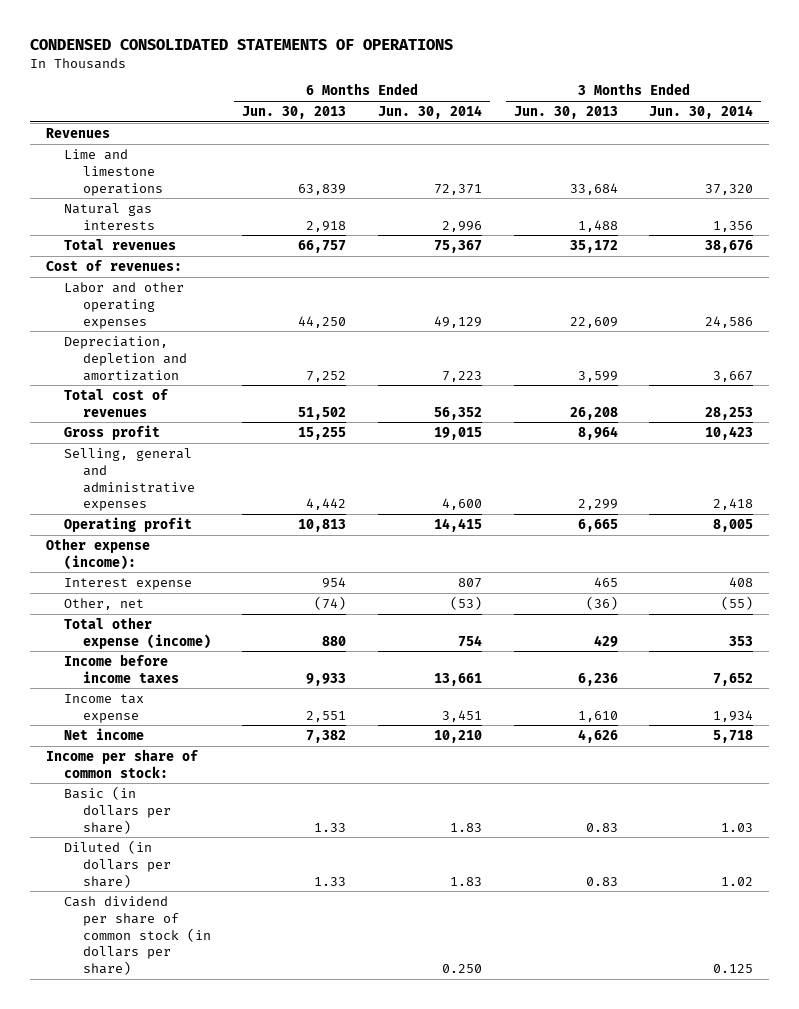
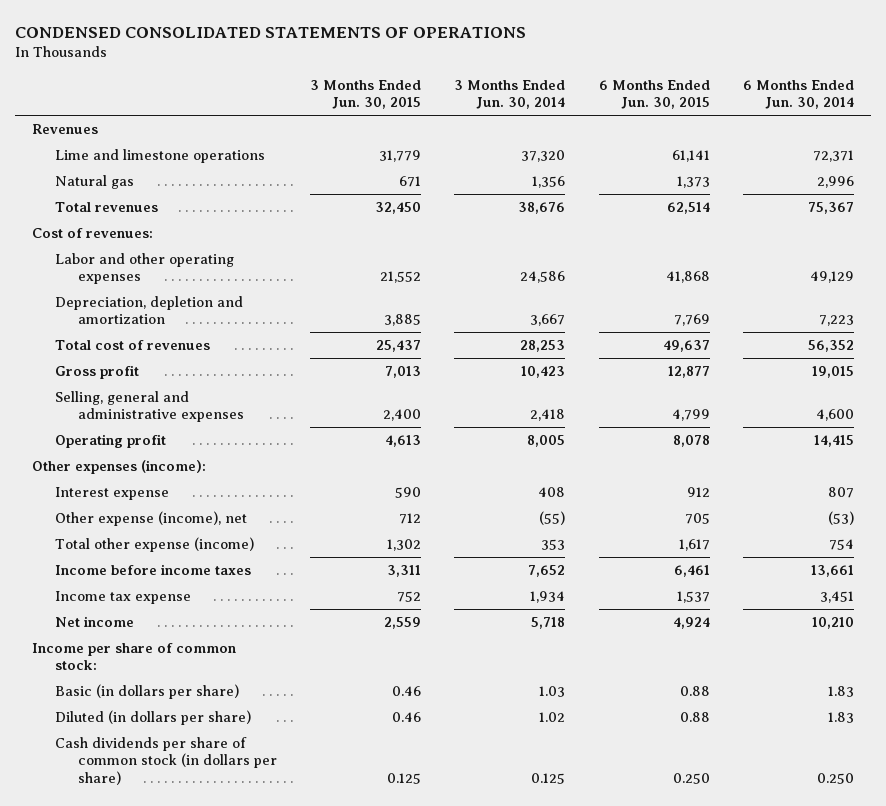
[242,105,347,119] Jun. 30, 2013 -> none
[513,105,618,119] Jun. 30, 2013 -> none
none -> [310,79,422,110] 3 Months Ended Jun. 30, 2015
none -> [598,79,710,110] 6 Months Ended Jun. 30, 2015
[64,202,155,230] Natural gas interests -> [54,175,134,190] Natural gas
[45,537,150,570] Other expense (income): -> [31,460,206,475] Other expenses (income):
[64,597,145,610] Other, net -> [54,511,247,527] Other expense (income), net
[64,895,211,976] Cash dividend per share of common stock (in dollars per share) -> [54,737,277,785] Cash dividends per share of common stock (in dollars per share)

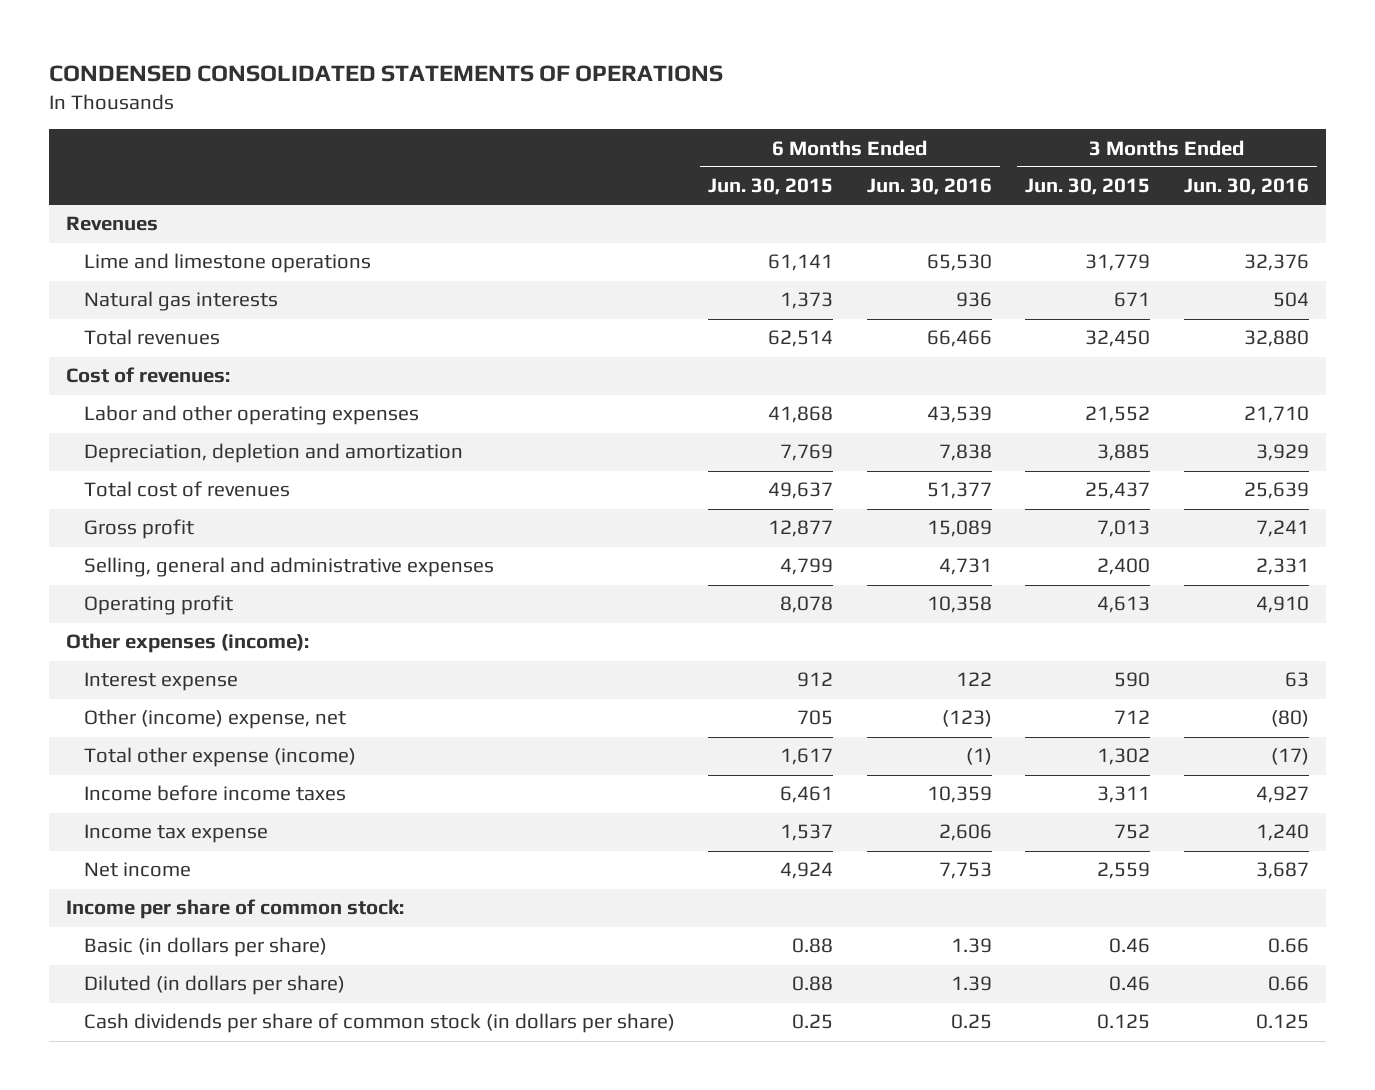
[454,79,566,110] 3 Months Ended Jun. 30, 2014 -> none
[743,79,855,110] 6 Months Ended Jun. 30, 2014 -> none
none -> [866,178,992,196] Jun. 30, 2016
none -> [1183,178,1309,196] Jun. 30, 2016
[54,175,134,190] Natural gas -> [83,291,278,312] Natural gas interests
[54,511,247,527] Other expense (income), net -> [83,709,346,730] Other (income) expense, net
[672,772,710,784] 0.250 -> [792,1014,834,1030] 0.25

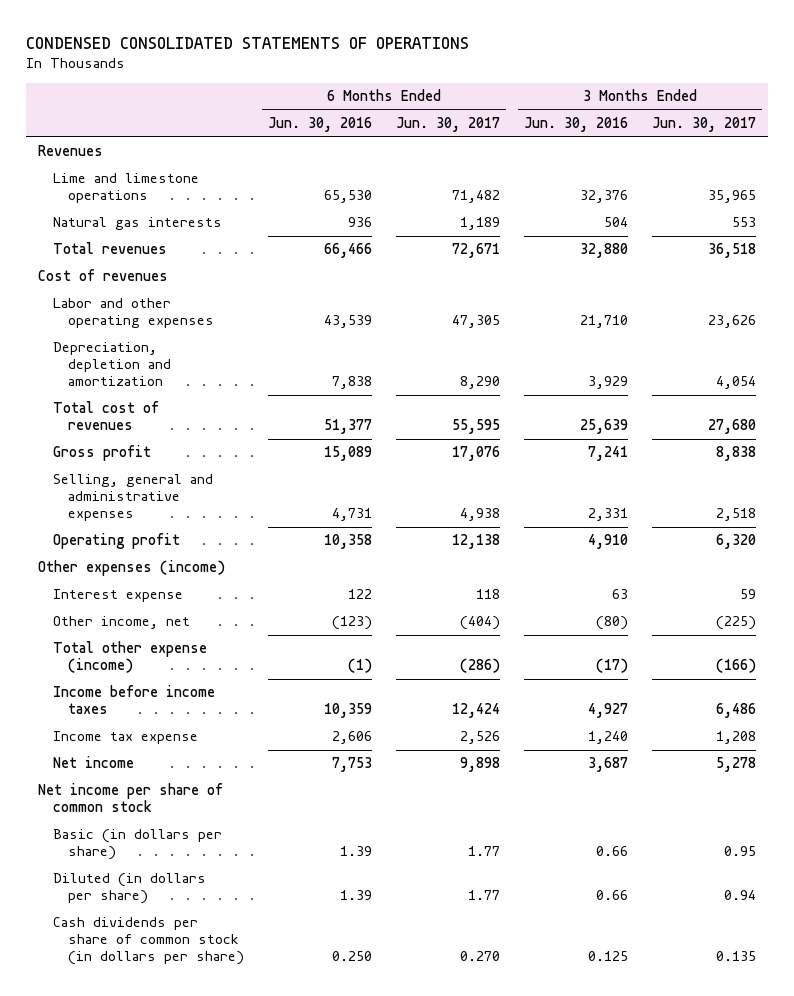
[708,178,834,196] Jun. 30, 2015 -> none
[1025,178,1151,196] Jun. 30, 2015 -> none
none -> [396,117,501,133] Jun. 30, 2017
none -> [652,117,757,133] Jun. 30, 2017
[66,367,231,384] Cost of revenues: -> [38,269,169,282] Cost of revenues
[66,633,310,654] Other expenses (income): -> [38,560,226,577] Other expenses (income)
[83,709,346,730] Other (income) expense, net -> [53,616,191,630] Other income, net
[66,899,405,920] Income per share of common stock: -> [38,783,224,813] Net income per share of common stock
[950,1014,992,1030] 0.25 -> [332,951,373,962] 0.250

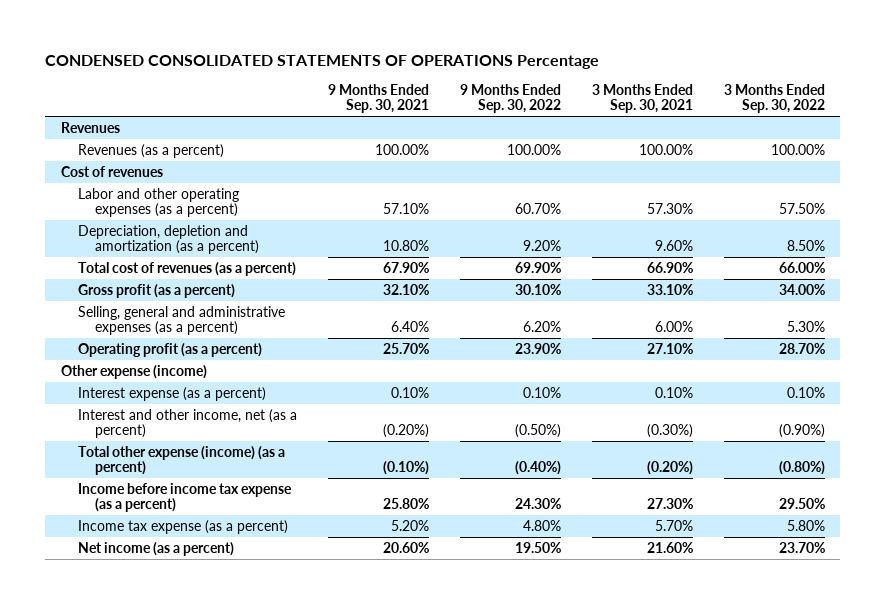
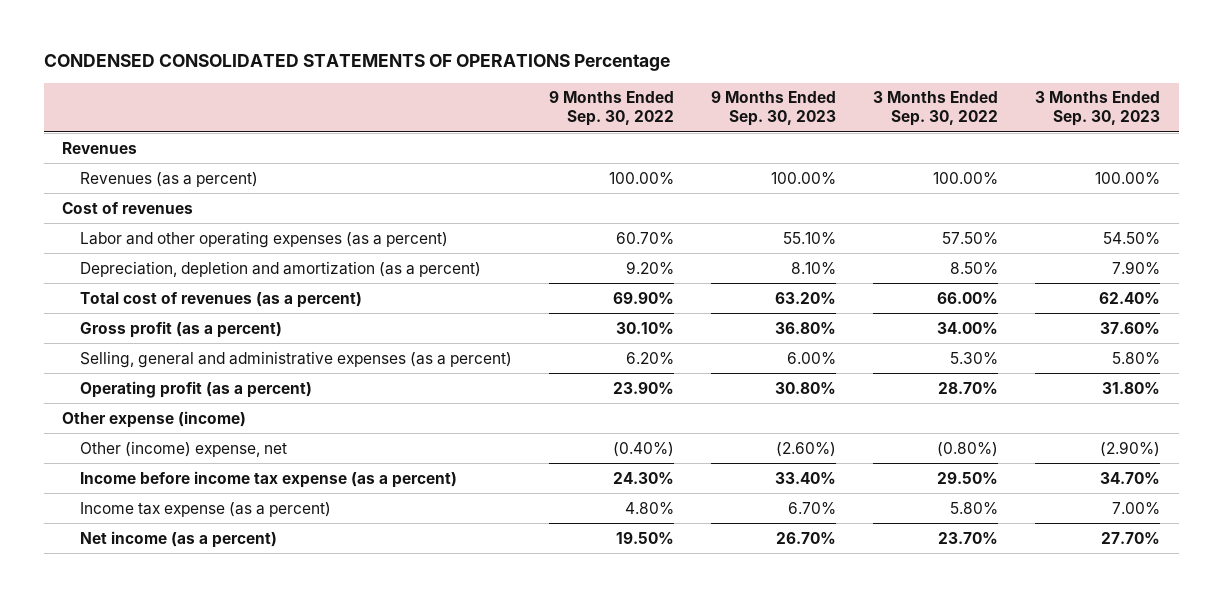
[327,83,429,114] 9 Months Ended Sep. 30, 2021 -> none
[591,83,693,114] 3 Months Ended Sep. 30, 2021 -> none
none -> [710,91,836,127] 9 Months Ended Sep. 30, 2023
none -> [1035,91,1161,127] 3 Months Ended Sep. 30, 2023
[78,386,267,401] Interest expense (as a percent) -> none
[78,408,298,439] Interest and other income, net (as a percent) -> none
[78,445,286,476] Total other expense (income) (as a percent) -> [79,440,287,457] Other (income) expense, net

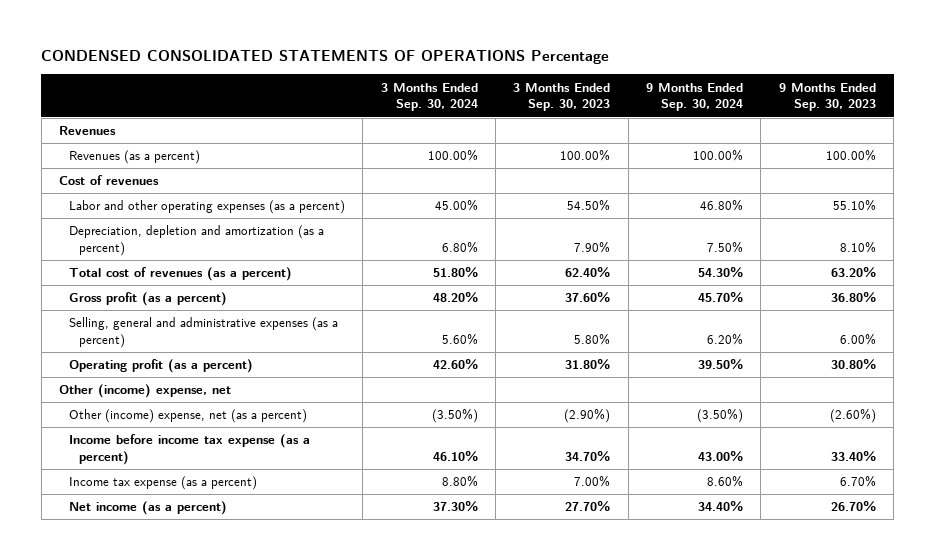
[548,91,674,127] 9 Months Ended Sep. 30, 2022 -> none
[873,91,999,127] 3 Months Ended Sep. 30, 2022 -> none
none -> [380,82,478,112] 3 Months Ended Sep. 30, 2024
none -> [646,82,744,112] 9 Months Ended Sep. 30, 2024
[62,410,247,428] Other expense (income) -> [58,384,231,399] Other (income) expense, net
[79,440,287,457] Other (income) expense, net -> [69,409,308,424] Other (income) expense, net (as a percent)

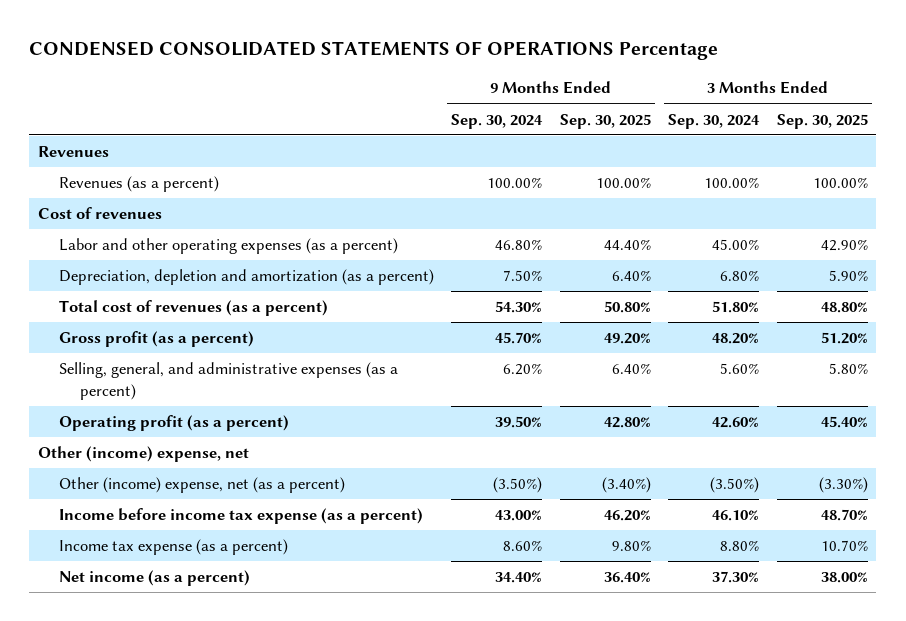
[513,82,611,112] 3 Months Ended Sep. 30, 2023 -> none
[778,82,876,112] 9 Months Ended Sep. 30, 2023 -> none
none -> [559,113,651,129] Sep. 30, 2025
none -> [776,113,868,129] Sep. 30, 2025
[69,317,339,349] Selling, general and administrative expenses (as a percent) -> [59,362,399,400] Selling, general, and administrative expenses (as a percent)

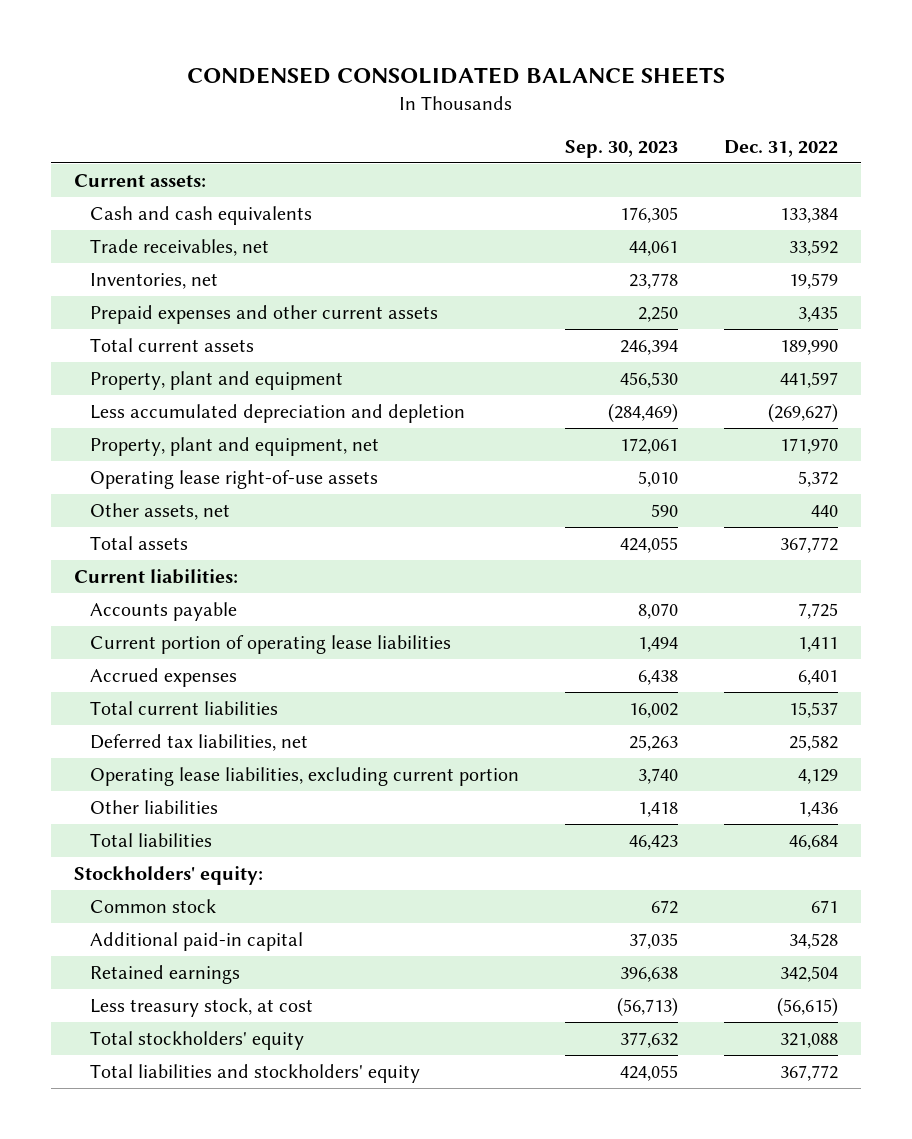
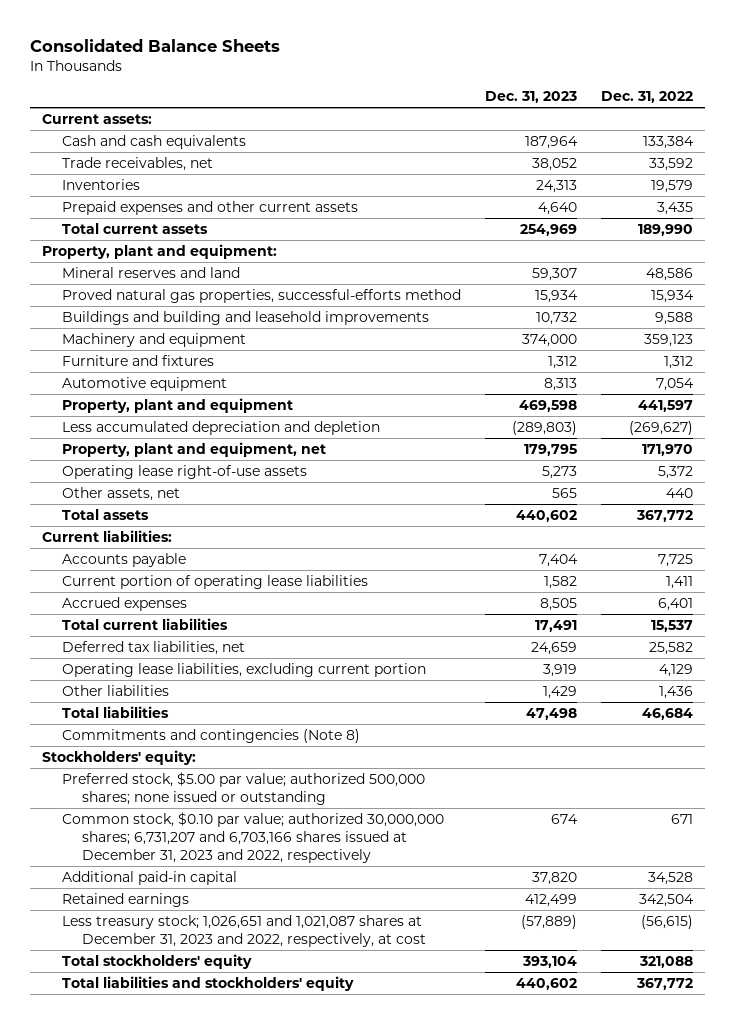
[187,66,726,84] CONDENSED CONSOLIDATED BALANCE SHEETS -> [30,39,281,53] Consolidated Balance Sheets
[565,139,679,158] Sep. 30, 2023 -> none
none -> [485,91,578,104] Dec. 31, 2023
[90,273,219,290] Inventories, net -> [62,178,141,190] Inventories
none -> [41,243,277,259] Property, plant and equipment:
none -> [62,266,241,278] Mineral reserves and land
none -> [62,288,462,303] Proved natural gas properties, successful-efforts method
none -> [62,310,430,325] Buildings and building and leasehold improvements
none -> [62,332,247,347] Machinery and equipment
none -> [62,354,215,366] Furniture and fixtures
none -> [62,376,228,391] Automotive equipment
none -> [62,728,361,743] Commitments and contingencies (Note 8)
none -> [62,771,426,805] Preferred stock, $5.00 par value; authorized 500,000 shares; none issued or outstanding
[90,899,217,914] Common stock -> [62,811,445,863] Common stock, $0.10 par value; authorized 30,000,000 shares; 6,731,207 and 6,703,166 shares issued at December 31, 2023 and 2022, respectively
[90,998,314,1018] Less treasury stock, at cost -> [62,914,427,947] Less treasury stock; 1,026,651 and 1,021,087 shares at December 31, 2023 and 2022, respectively, at cost

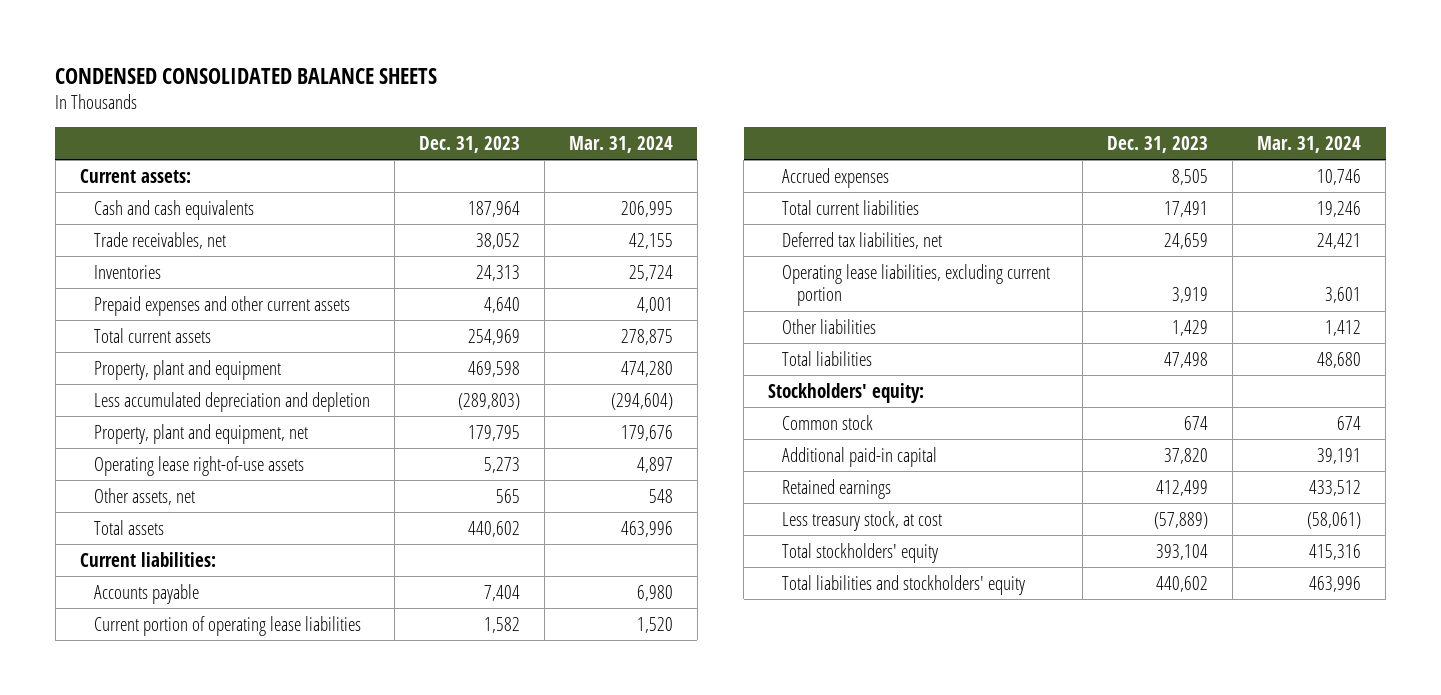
[30,39,281,53] Consolidated Balance Sheets -> [55,67,438,84] CONDENSED CONSOLIDATED BALANCE SHEETS
[601,91,694,104] Dec. 31, 2022 -> none
none -> [568,135,673,153] Mar. 31, 2024
[41,243,277,259] Property, plant and equipment: -> none
[62,266,241,278] Mineral reserves and land -> none
[62,288,462,303] Proved natural gas properties, successful-efforts method -> none
[62,310,430,325] Buildings and building and leasehold improvements -> none
[62,332,247,347] Machinery and equipment -> none
[62,354,215,366] Furniture and fixtures -> none
[62,376,228,391] Automotive equipment -> none
[62,728,361,743] Commitments and contingencies (Note 8) -> none
[62,771,426,805] Preferred stock, $5.00 par value; authorized 500,000 shares; none issued or outstanding -> none
[62,811,445,863] Common stock, $0.10 par value; authorized 30,000,000 shares; 6,731,207 and 6,703,166 shares issued at December 31, 2023 and 2022, respectively -> [782,414,874,430] Common stock
[62,914,427,947] Less treasury stock; 1,026,651 and 1,021,087 shares at December 31, 2023 and 2022, respectively, at cost -> [782,510,943,531] Less treasury stock, at cost

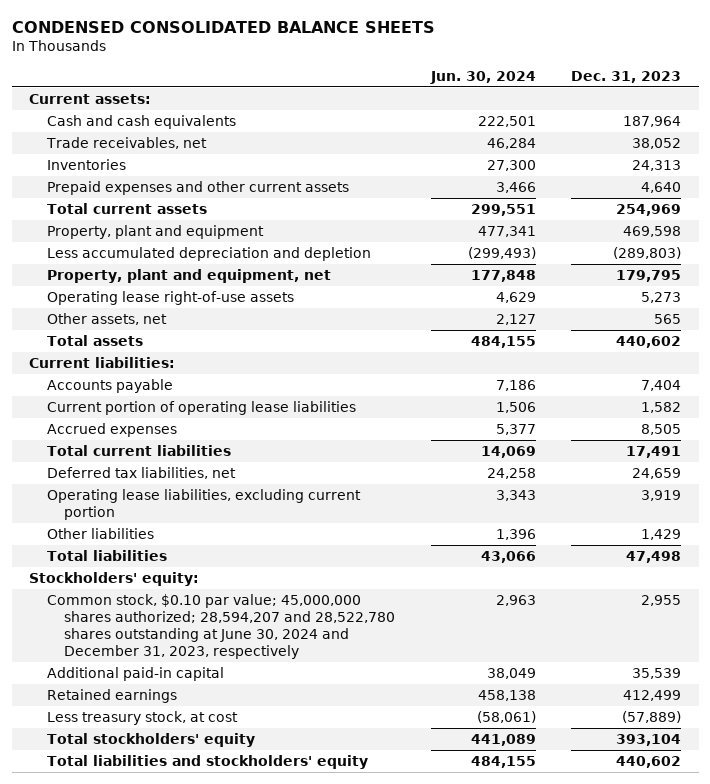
[568,135,673,153] Mar. 31, 2024 -> none
none -> [429,70,536,84] Jun. 30, 2024
[782,414,874,430] Common stock -> none
none -> [46,593,396,659] Common stock, $0.10 par value; 45,000,000 shares authorized; 28,594,207 and 28,522,780 shares outstanding at June 30, 2024 and December 31, 2023, respectively
[1164,447,1209,464] 37,820 -> [631,667,681,679] 35,539

